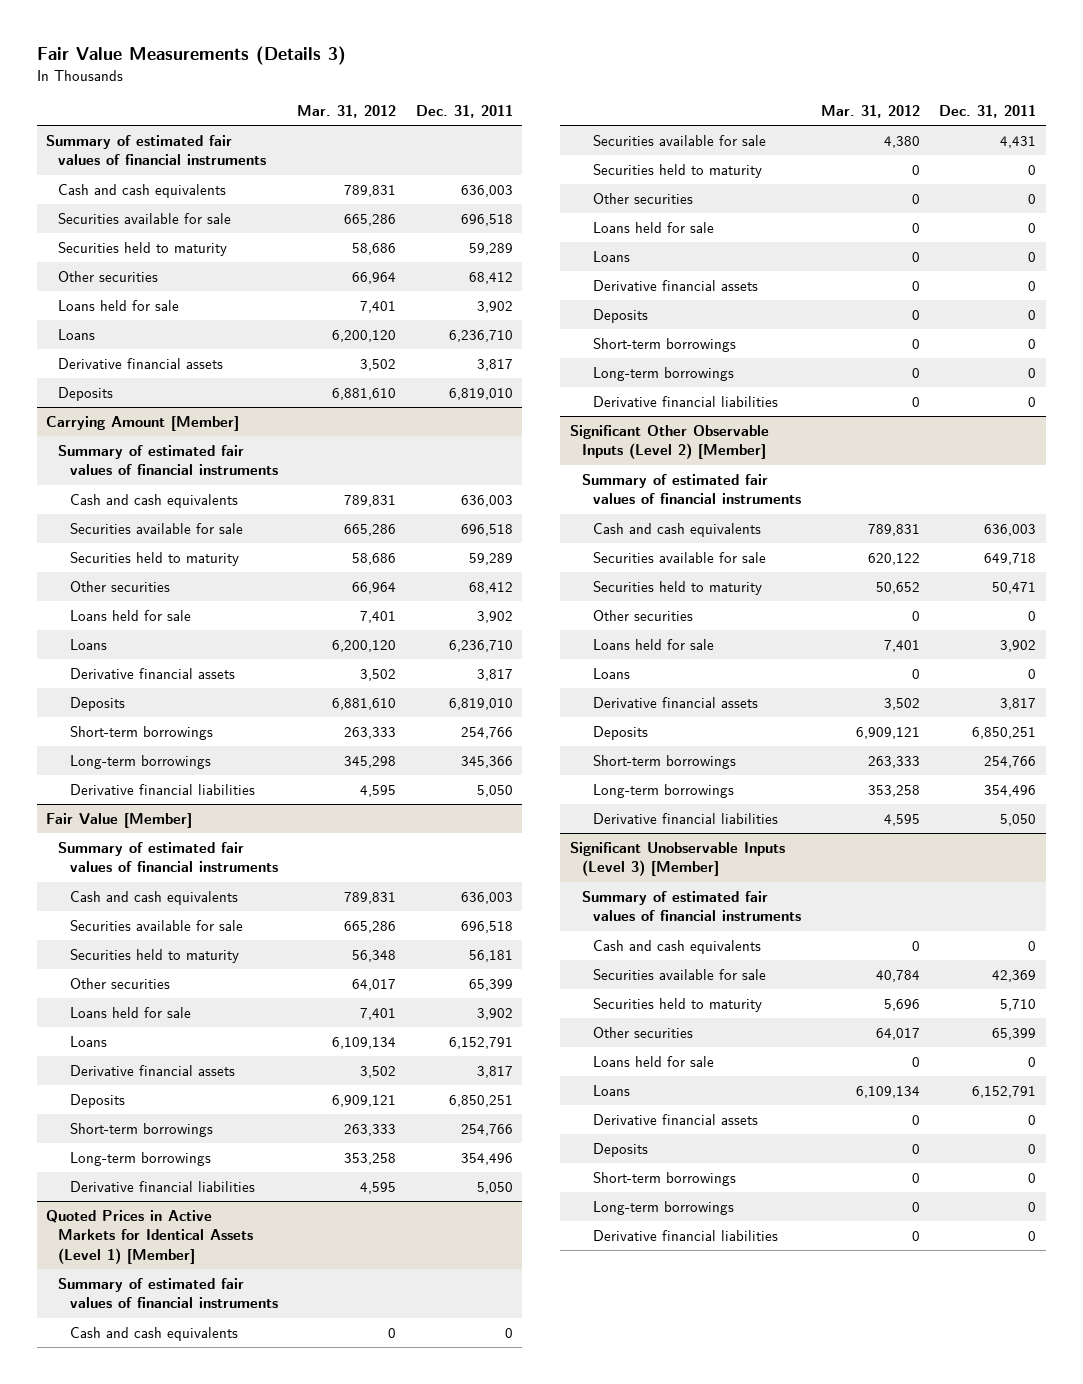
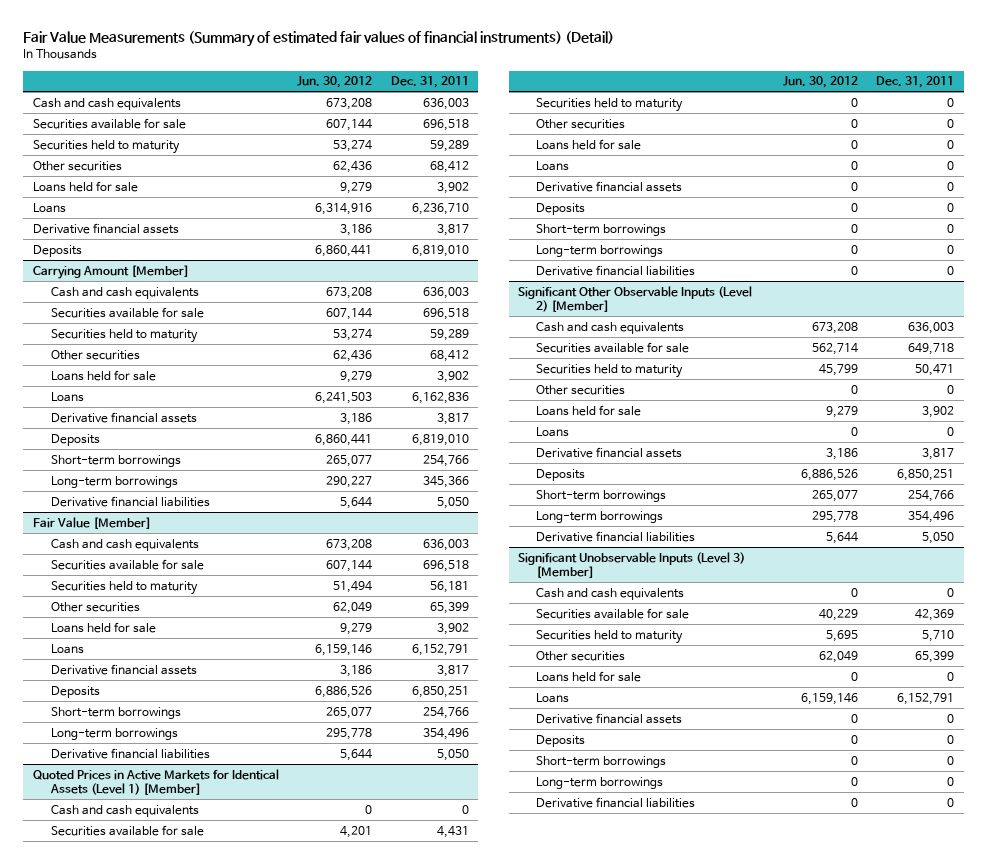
[36,46,346,66] Fair Value Measurements (Details 3) -> [23,31,615,48] Fair Value Measurements (Summary of estimated fair values of financial instruments) (Detail)
[297,104,397,118] Mar. 31, 2012 -> none
none -> [297,76,373,89] Jun. 30, 2012
[46,135,266,166] Summary of estimated fair values of financial instruments -> none
[57,445,278,476] Summary of estimated fair values of financial instruments -> none
[448,640,513,653] 6,236,710 -> [411,391,469,404] 6,162,836
[57,842,278,873] Summary of estimated fair values of financial instruments -> none
[57,1278,278,1309] Summary of estimated fair values of financial instruments -> none
[581,474,802,505] Summary of estimated fair values of financial instruments -> none
[581,891,802,922] Summary of estimated fair values of financial instruments -> none

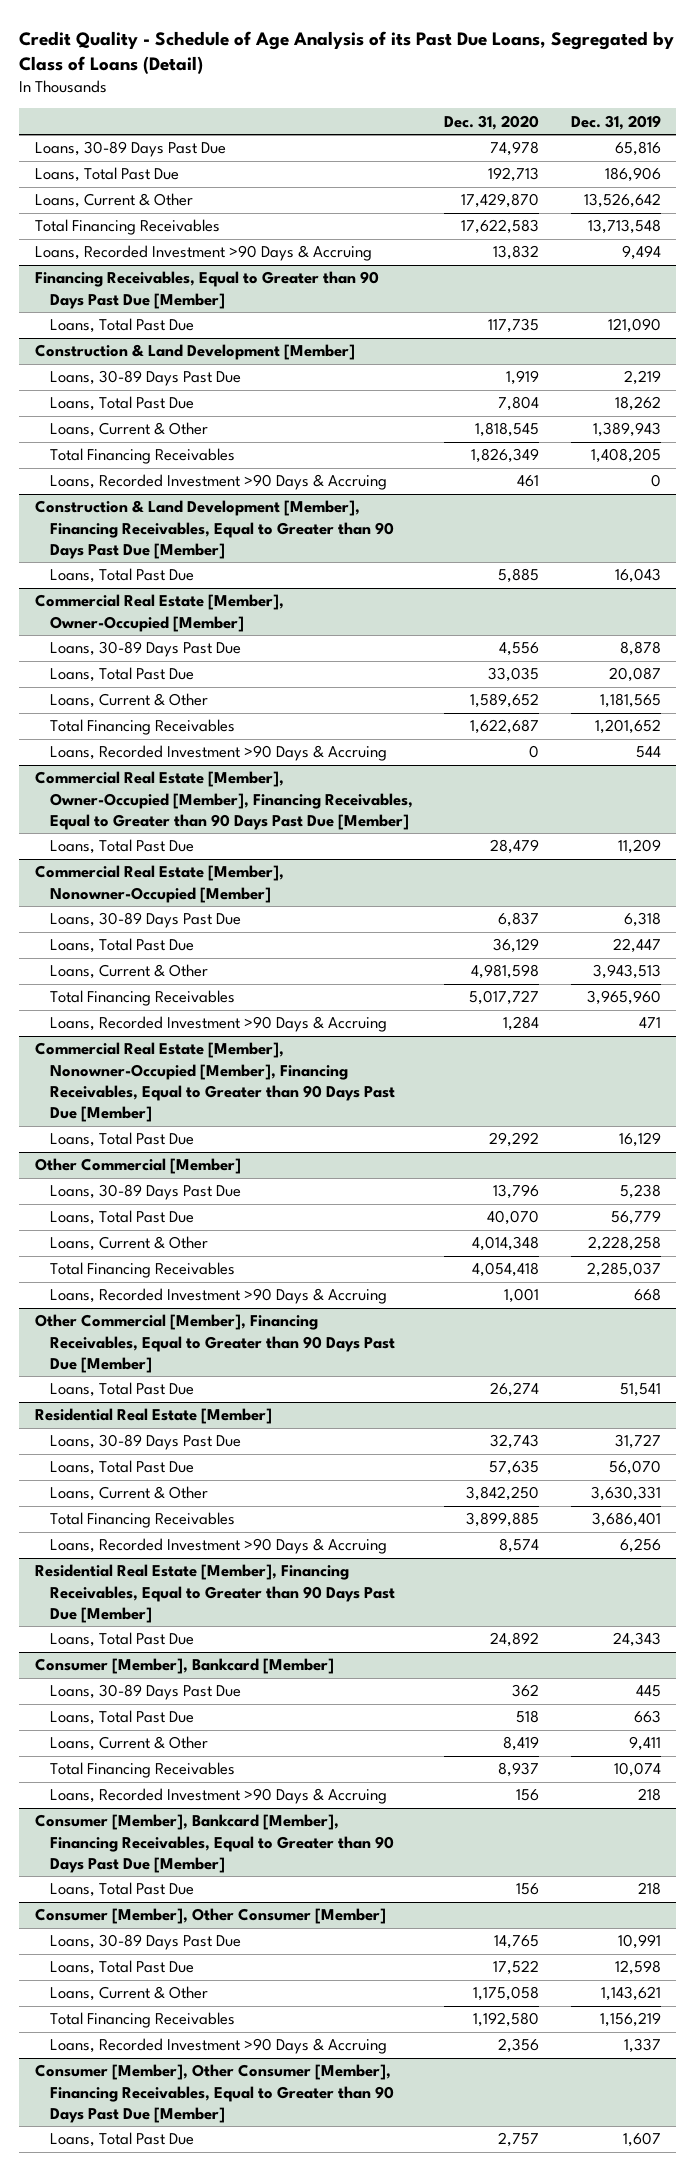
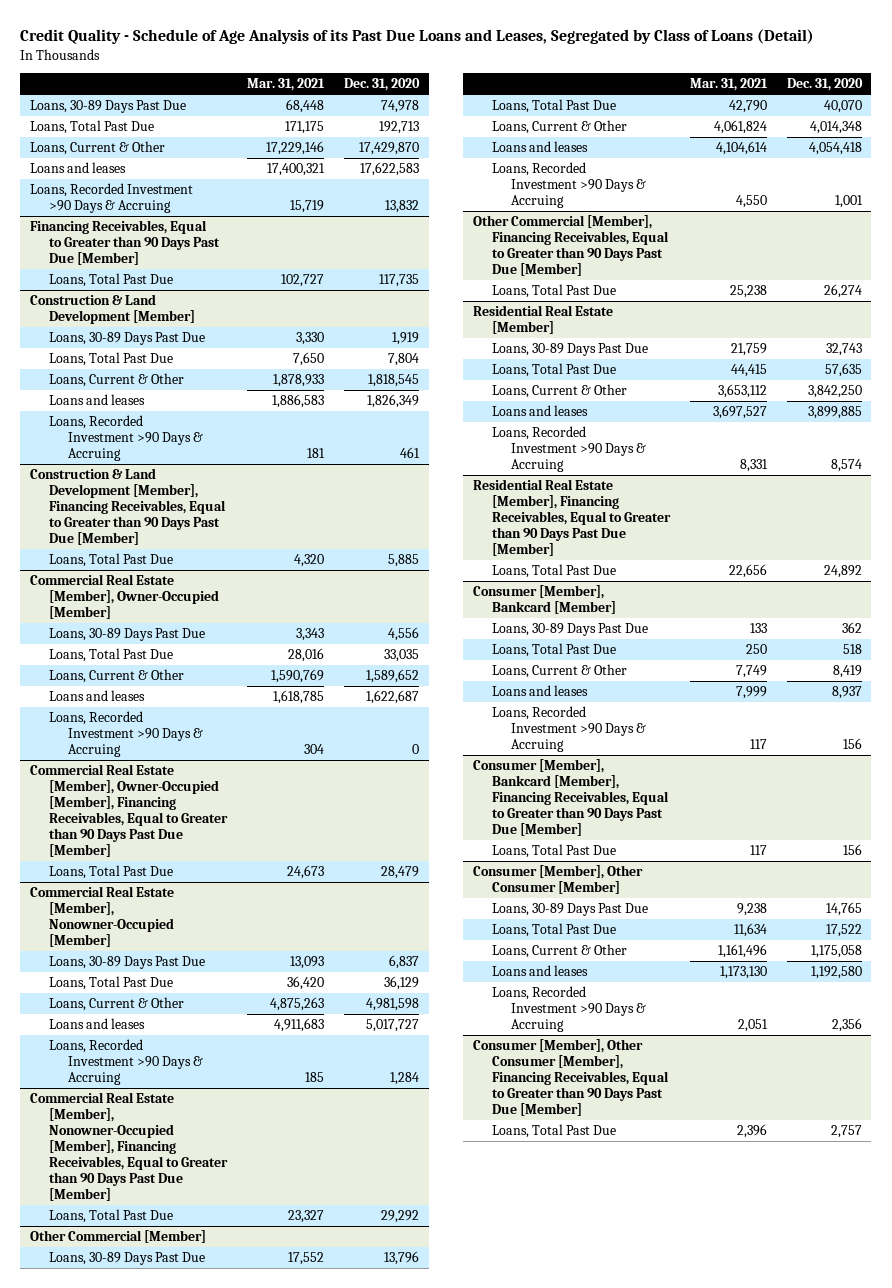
[19,30,675,74] Credit Quality - Schedule of Age Analysis of its Past Due Loans, Segregated by Class of Loans (Detail) -> [20,29,815,45] Credit Quality - Schedule of Age Analysis of its Past Due Loans and Leases, Segregated by Class of Loans (Detail)
[570,114,661,130] Dec. 31, 2019 -> none
none -> [246,78,325,92] Mar. 31, 2021
[34,219,220,236] Total Financing Receivables -> [29,161,126,173] Loans and leases
[50,448,236,465] Total Financing Receivables -> [49,393,146,405] Loans and leases
[50,719,236,736] Total Financing Receivables -> [49,689,146,701] Loans and leases
[50,990,236,1007] Total Financing Receivables -> [49,1017,146,1029] Loans and leases
[50,1262,236,1279] Total Financing Receivables -> [491,140,588,152] Loans and leases
[50,1512,236,1529] Total Financing Receivables -> [491,404,588,416] Loans and leases
[50,1762,236,1779] Total Financing Receivables -> [491,684,588,696] Loans and leases
[50,2012,236,2029] Total Financing Receivables -> [491,964,588,976] Loans and leases

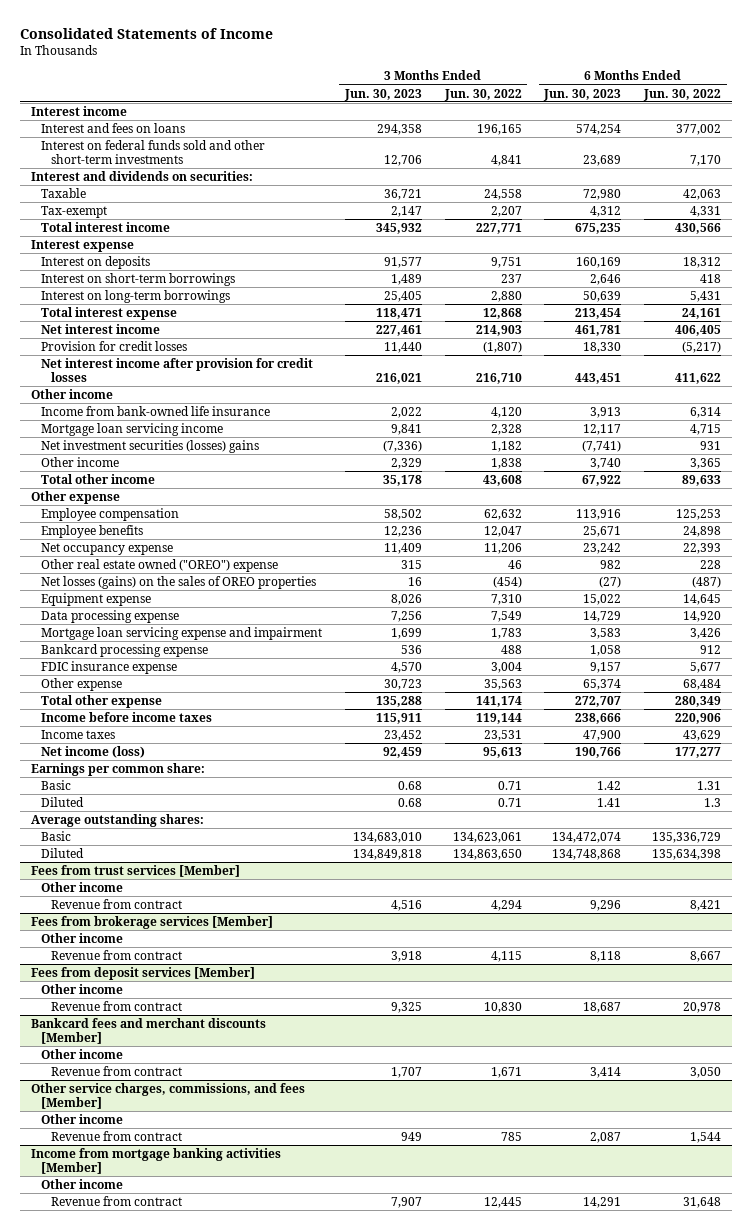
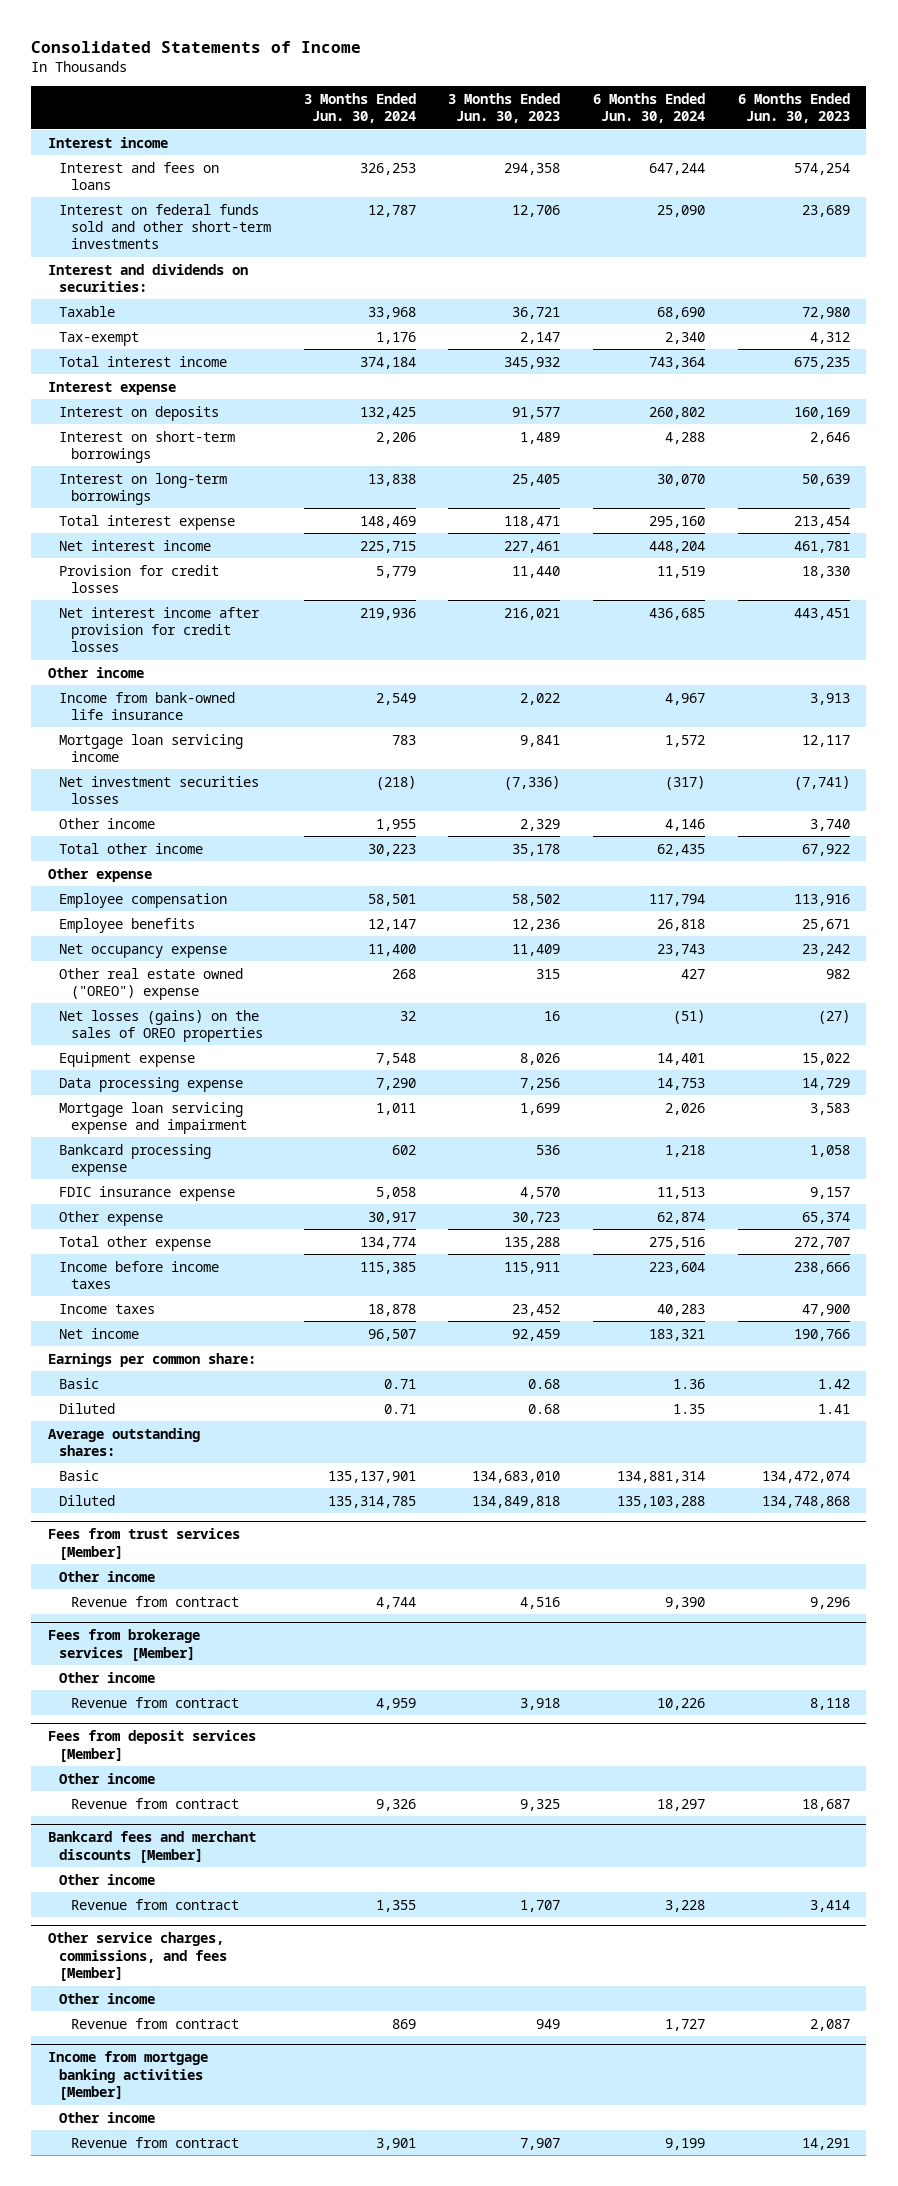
[443,88,522,101] Jun. 30, 2022 -> none
[643,88,722,101] Jun. 30, 2022 -> none
none -> [303,93,416,124] 3 Months Ended Jun. 30, 2024
none -> [593,93,706,124] 6 Months Ended Jun. 30, 2024
[41,440,260,454] Net investment securities (losses) gains -> [59,775,260,805] Net investment securities losses
[41,746,146,759] Net income (loss) -> [59,1327,140,1339] Net income

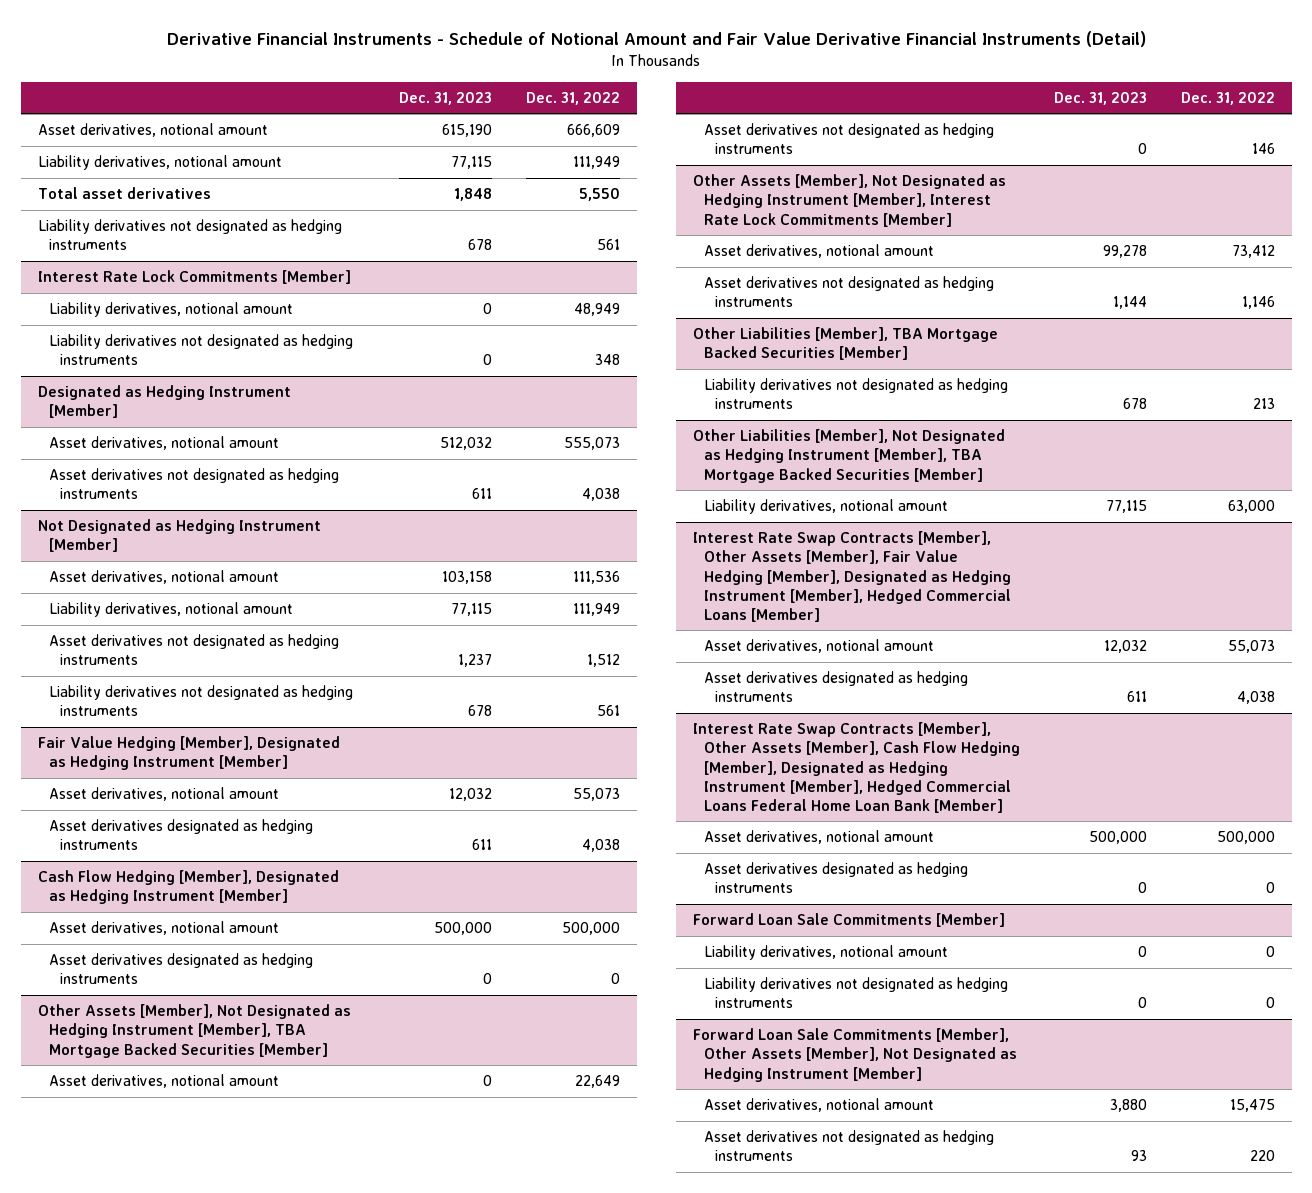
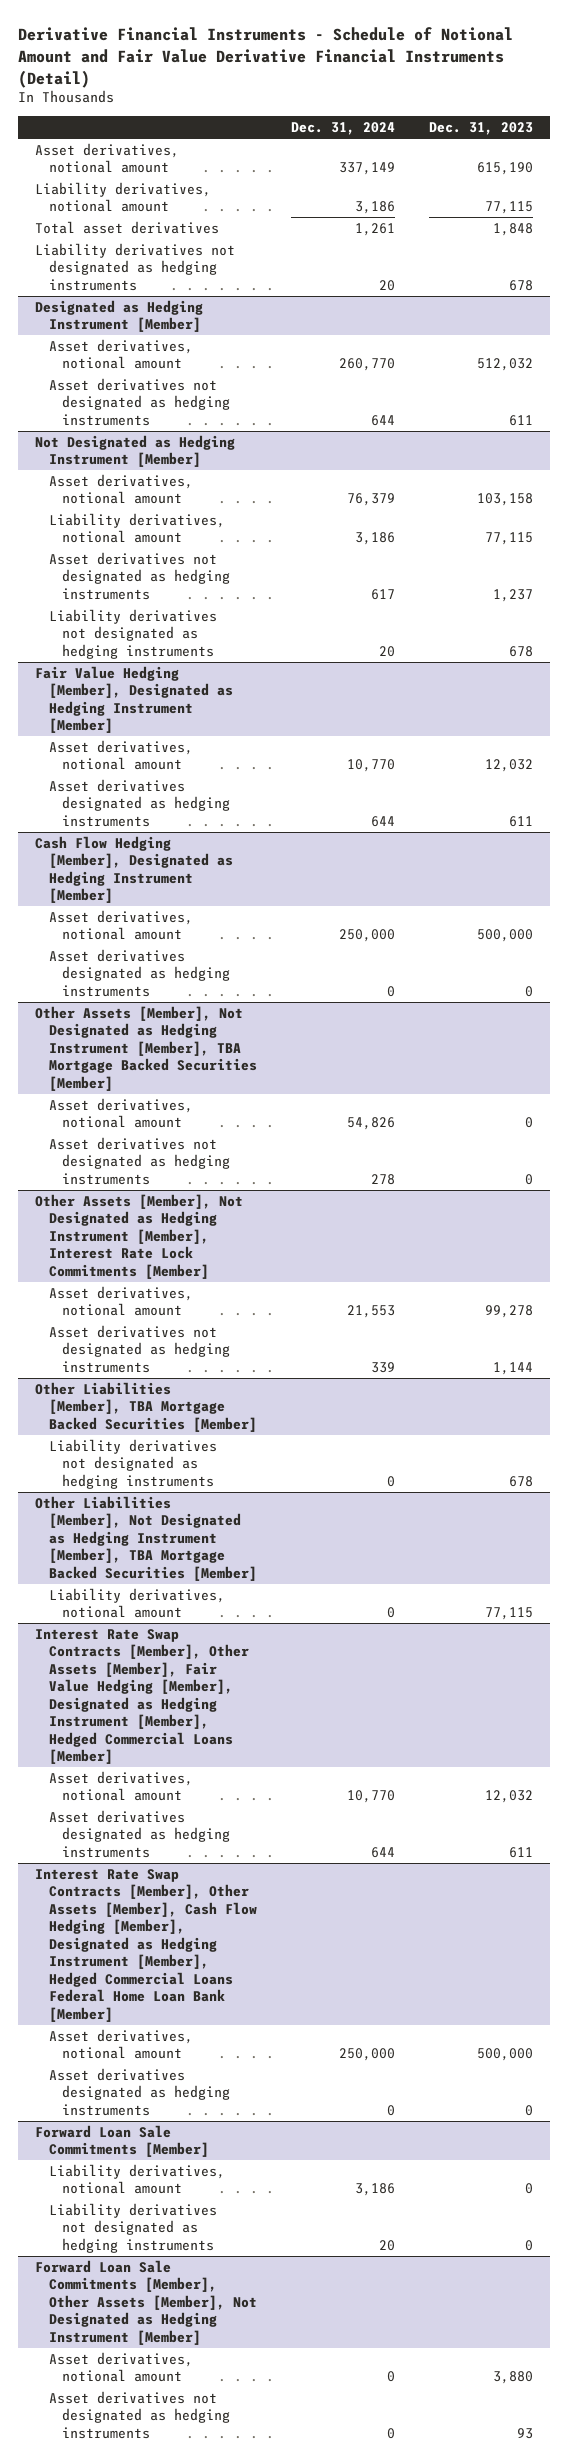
[525,91,620,105] Dec. 31, 2022 -> none
none -> [290,122,395,136] Dec. 31, 2024
[37,270,351,285] Interest Rate Lock Commitments [Member] -> none
[48,302,293,318] Liability derivatives, notional amount -> none
[48,334,353,366] Liability derivatives not designated as hedging instruments -> none

